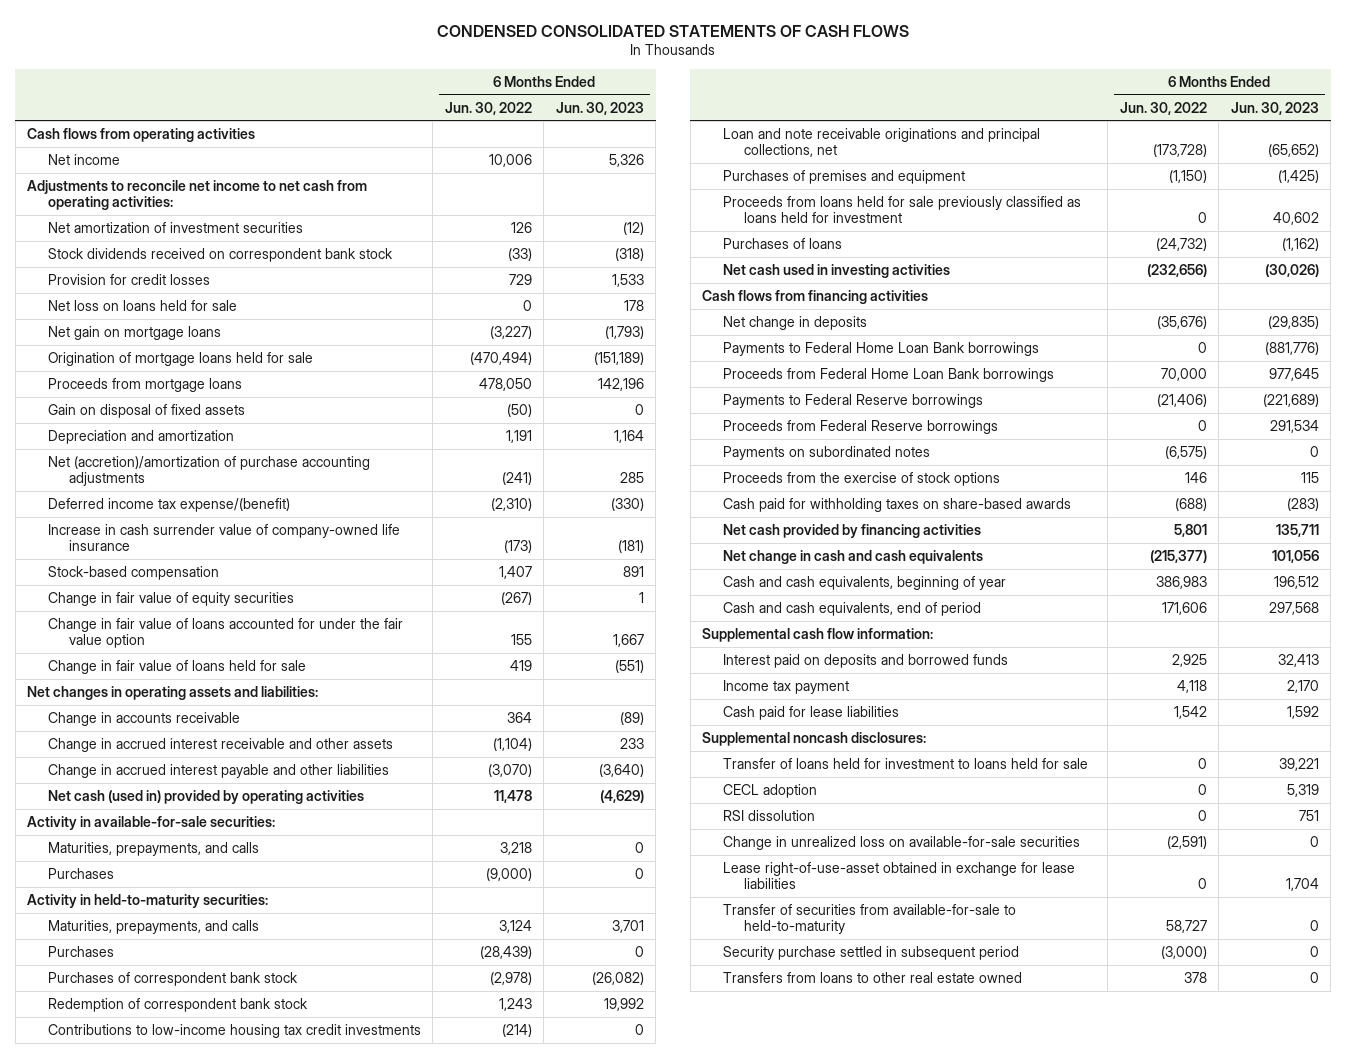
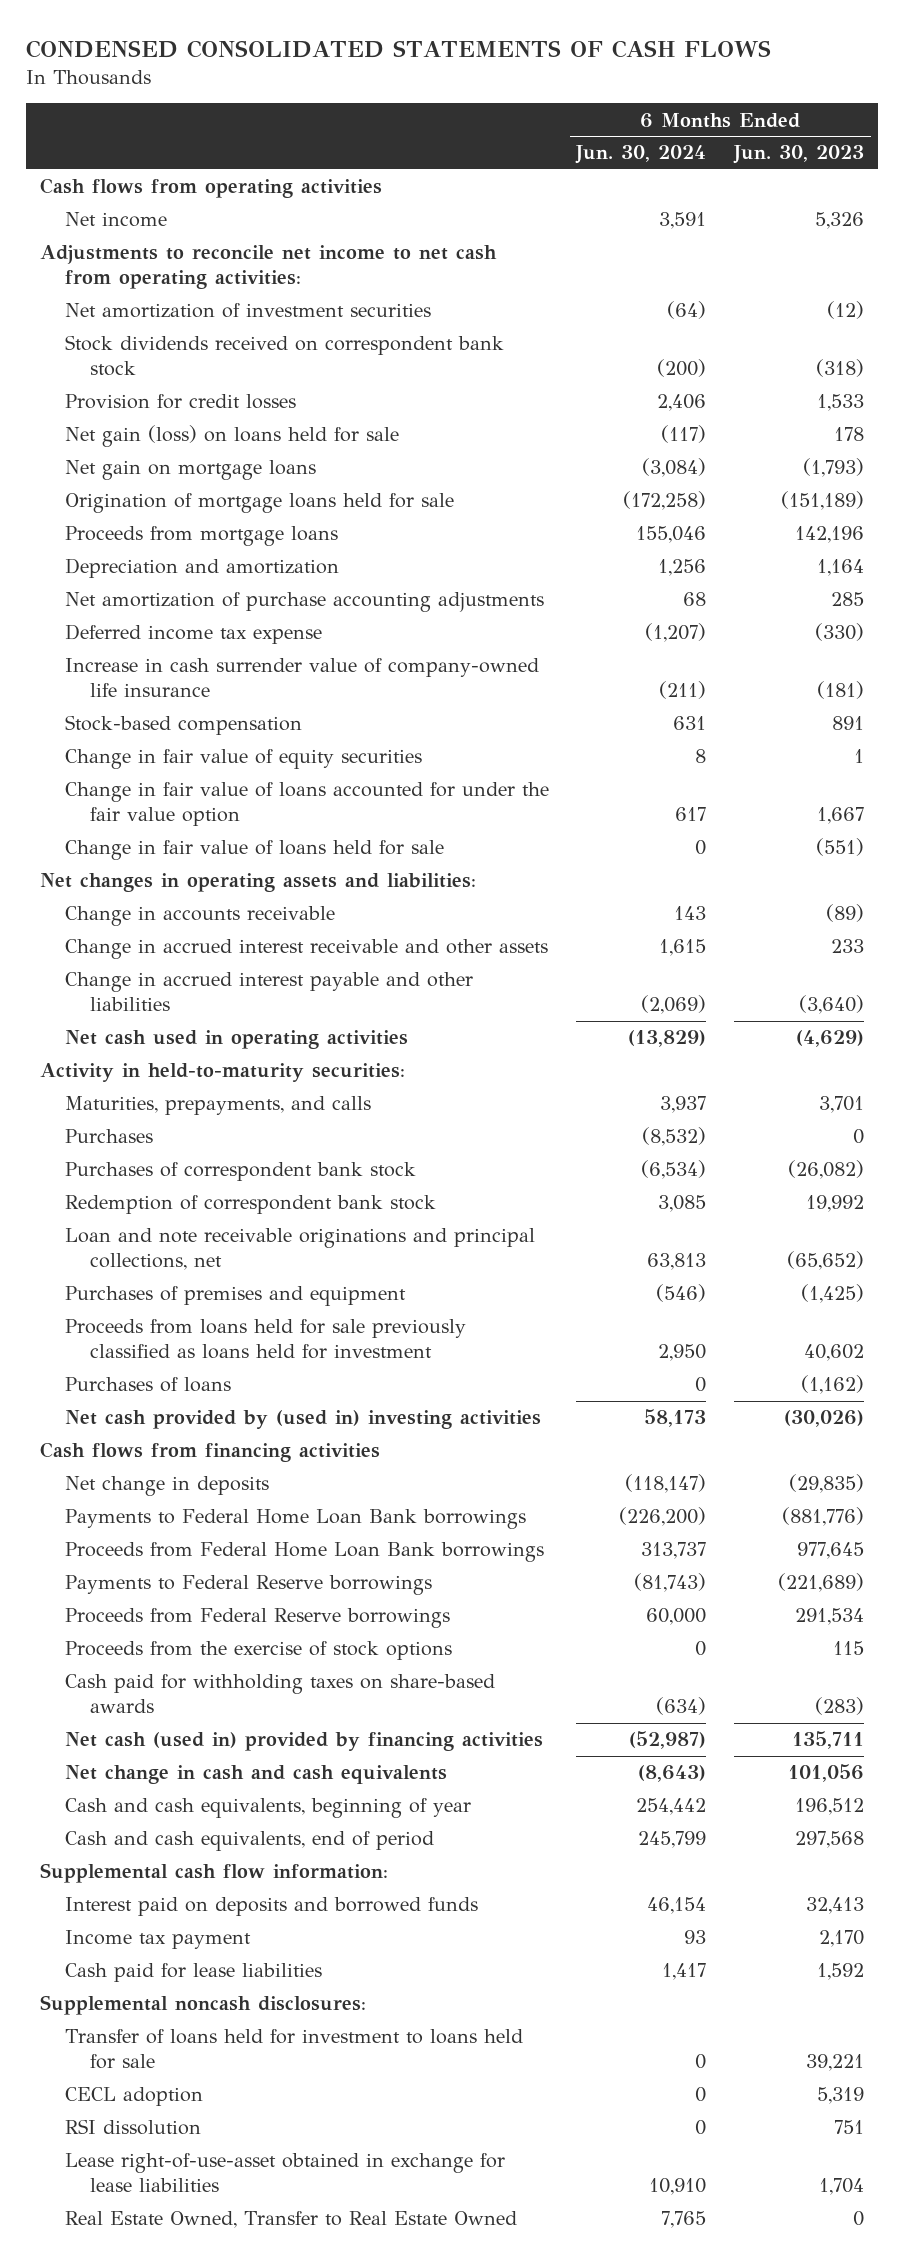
[444,101,532,115] Jun. 30, 2022 -> none
none -> [575,145,707,165] Jun. 30, 2024
[47,299,237,311] Net loss on loans held for sale -> [64,425,399,448] Net gain (loss) on loans held for sale
[47,403,245,418] Gain on disposal of fixed assets -> none
[47,455,370,487] Net (accretion)/amortization of purchase accounting adjustments -> [64,592,544,613] Net amortization of purchase accounting adjustments
[47,497,290,512] Deferred income tax expense/(benefit) -> [64,624,322,645] Deferred income tax expense
[27,815,276,830] Activity in available-for-sale securities: -> none
[47,841,259,856] Maturities, prepayments, and calls -> none
[47,867,114,879] Purchases -> none
[47,789,364,804] Net cash (used in) provided by operating activities -> [64,1030,408,1050] Net cash used in operating activities
[47,1023,421,1038] Contributions to low-income housing tax credit investments -> none
[723,263,951,278] Net cash used in investing activities -> [64,1410,541,1430] Net cash provided by (used in) investing activities
[723,445,931,460] Payments on subordinated notes -> none
[723,523,982,538] Net cash provided by financing activities -> [64,1732,543,1752] Net cash (used in) provided by financing activities
[723,835,1081,850] Change in unrealized loss on available-for-sale securities -> none
[723,903,1017,935] Transfer of securities from available-for-sale to held-to-maturity -> none
[723,945,1020,960] Security purchase settled in subsequent period -> none
[723,971,1023,983] Transfers from loans to other real estate owned -> [64,2211,517,2229] Real Estate Owned, Transfer to Real Estate Owned

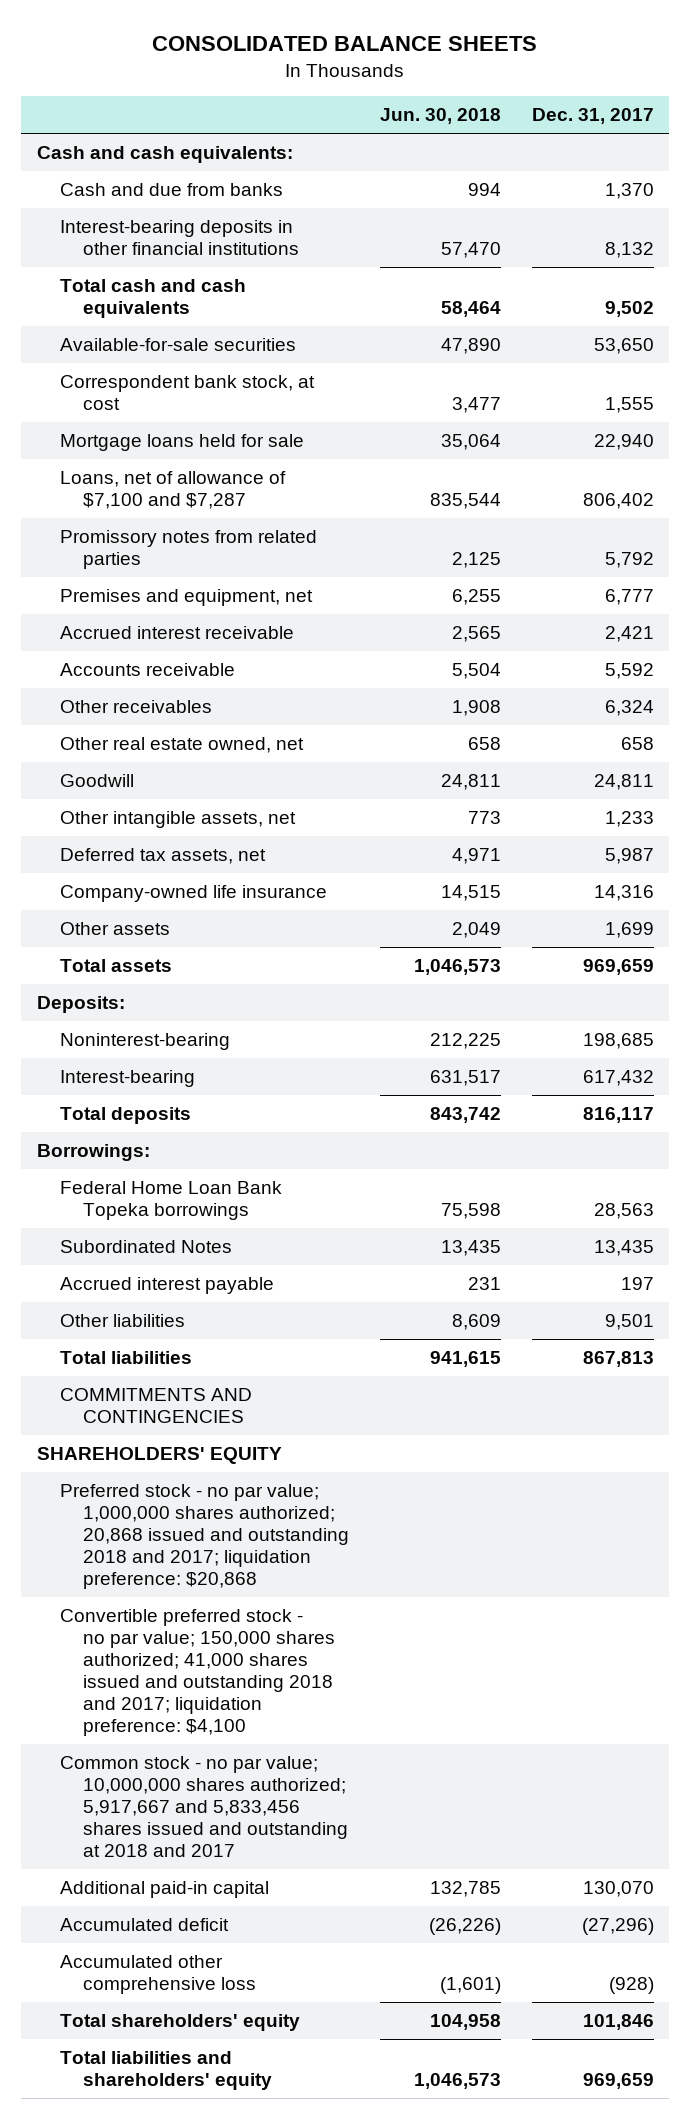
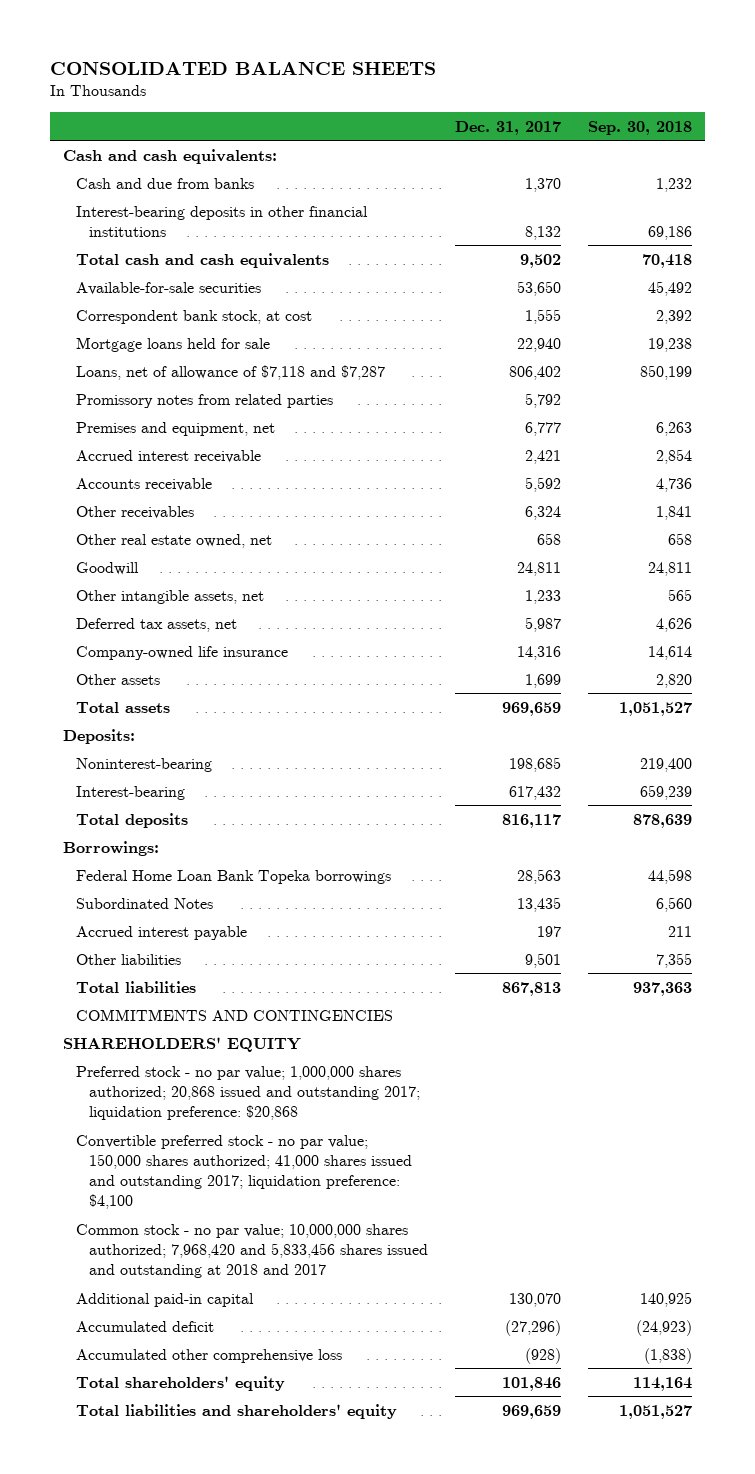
[379,108,501,125] Jun. 30, 2018 -> none
none -> [587,120,692,135] Sep. 30, 2018
[59,471,286,510] Loans, net of allowance of $7,100 and $7,287 -> [76,364,386,380] Loans, net of allowance of $7,118 and $7,287
[59,1484,349,1590] Preferred stock - no par value; 1,000,000 shares authorized; 20,868 issued and outstanding 2018 and 2017; liquidation preference: $20,868 -> [76,1065,421,1120] Preferred stock - no par value; 1,000,000 shares authorized; 20,868 issued and outstanding 2017; liquidation preference: $20,868
[59,1609,335,1737] Convertible preferred stock - no par value; 150,000 shares authorized; 41,000 shares issued and outstanding 2018 and 2017; liquidation preference: $4,100 -> [76,1134,413,1210] Convertible preferred stock - no par value; 150,000 shares authorized; 41,000 shares issued and outstanding 2017; liquidation preference: $4,100
[59,1756,348,1858] Common stock - no par value; 10,000,000 shares authorized; 5,917,667 and 5,833,456 shares issued and outstanding at 2018 and 2017 -> [76,1223,429,1278] Common stock - no par value; 10,000,000 shares authorized; 7,968,420 and 5,833,456 shares issued and outstanding at 2018 and 2017

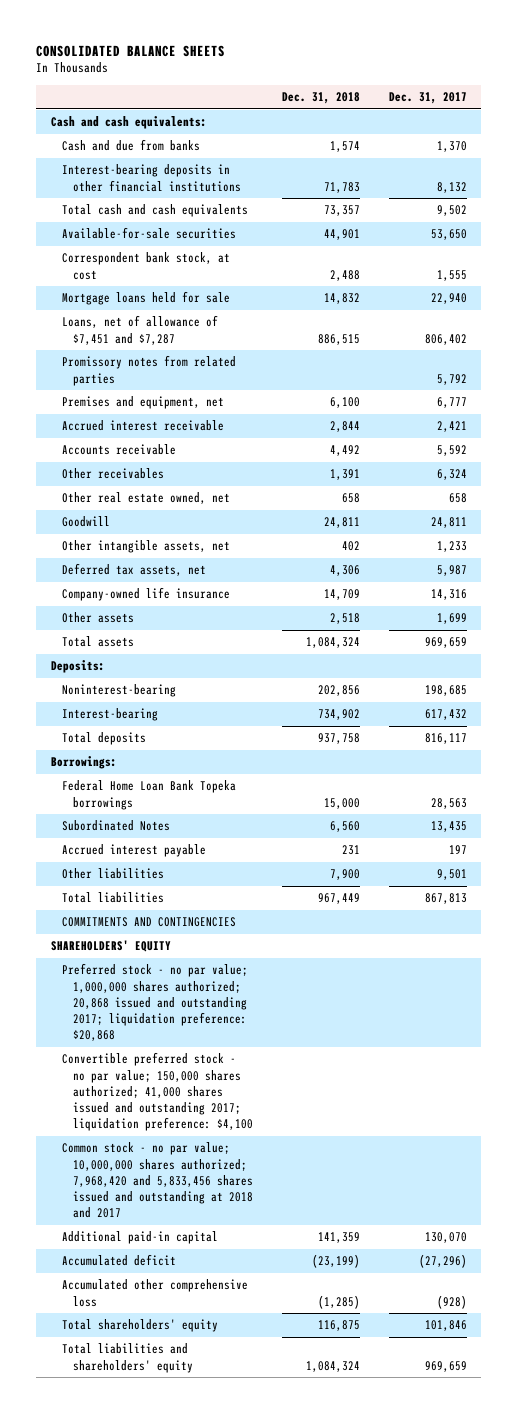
[587,120,692,135] Sep. 30, 2018 -> none
none -> [281,92,360,105] Dec. 31, 2018
[76,364,386,380] Loans, net of allowance of $7,118 and $7,287 -> [61,315,218,345] Loans, net of allowance of $7,451 and $7,287

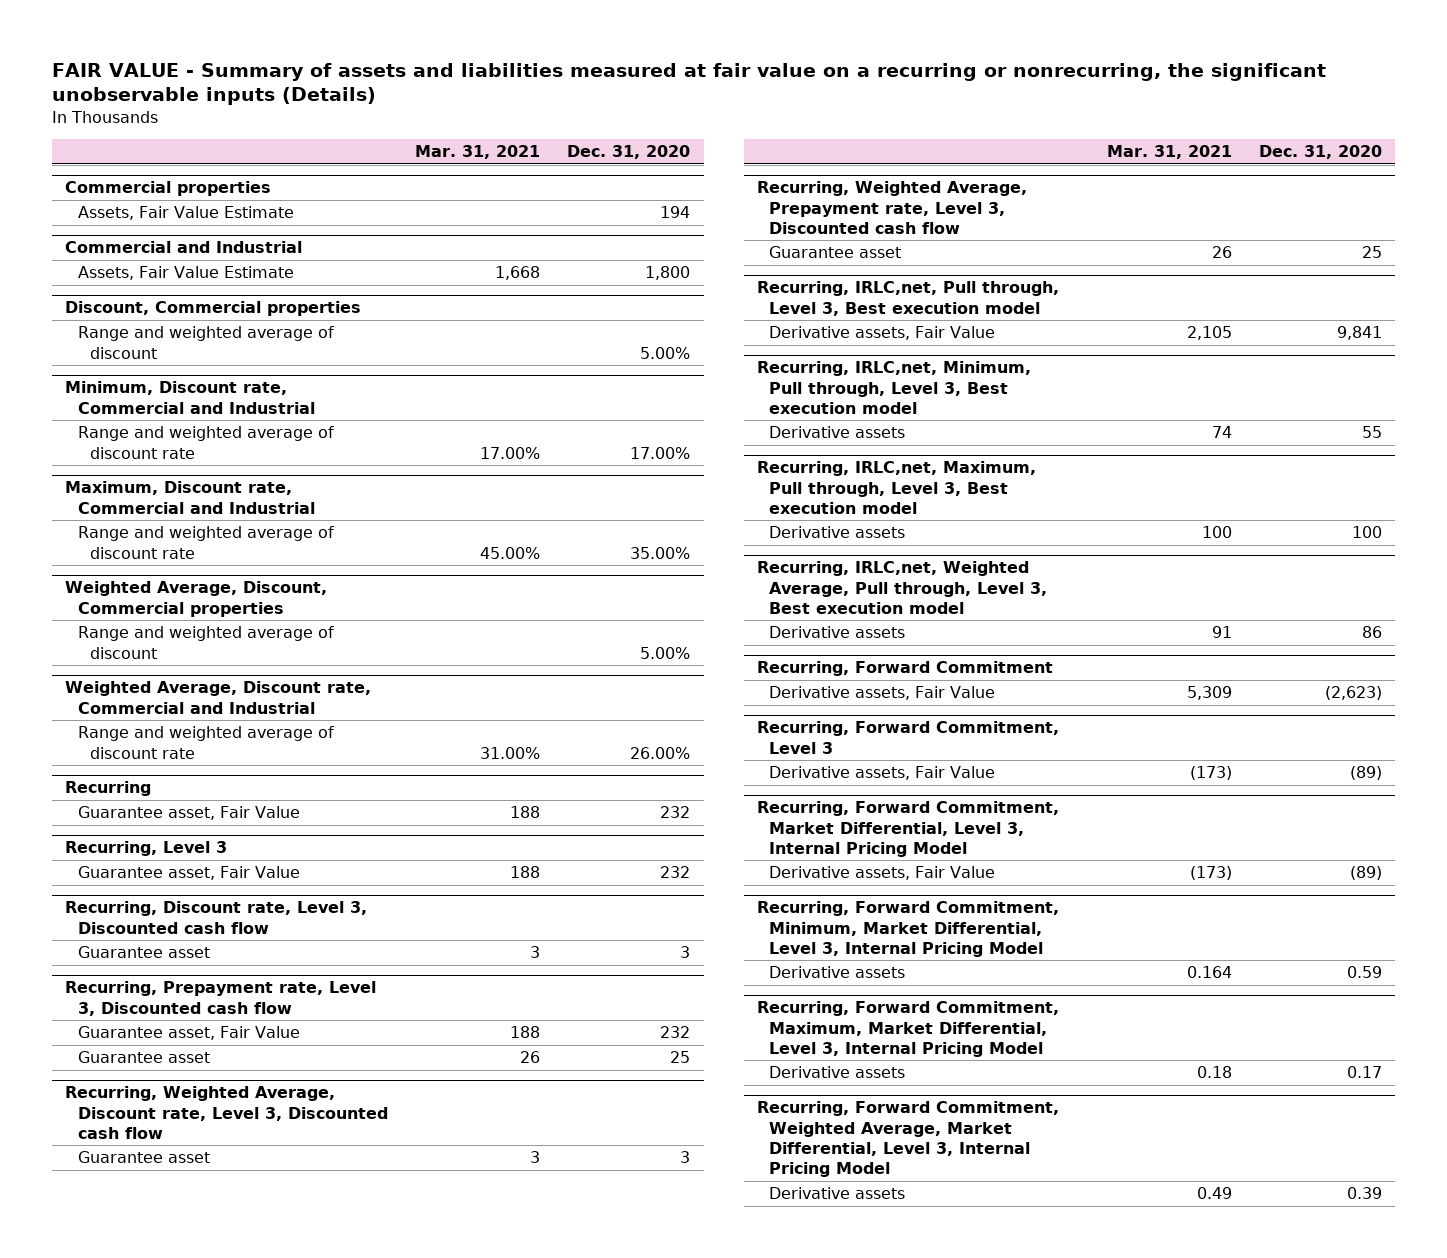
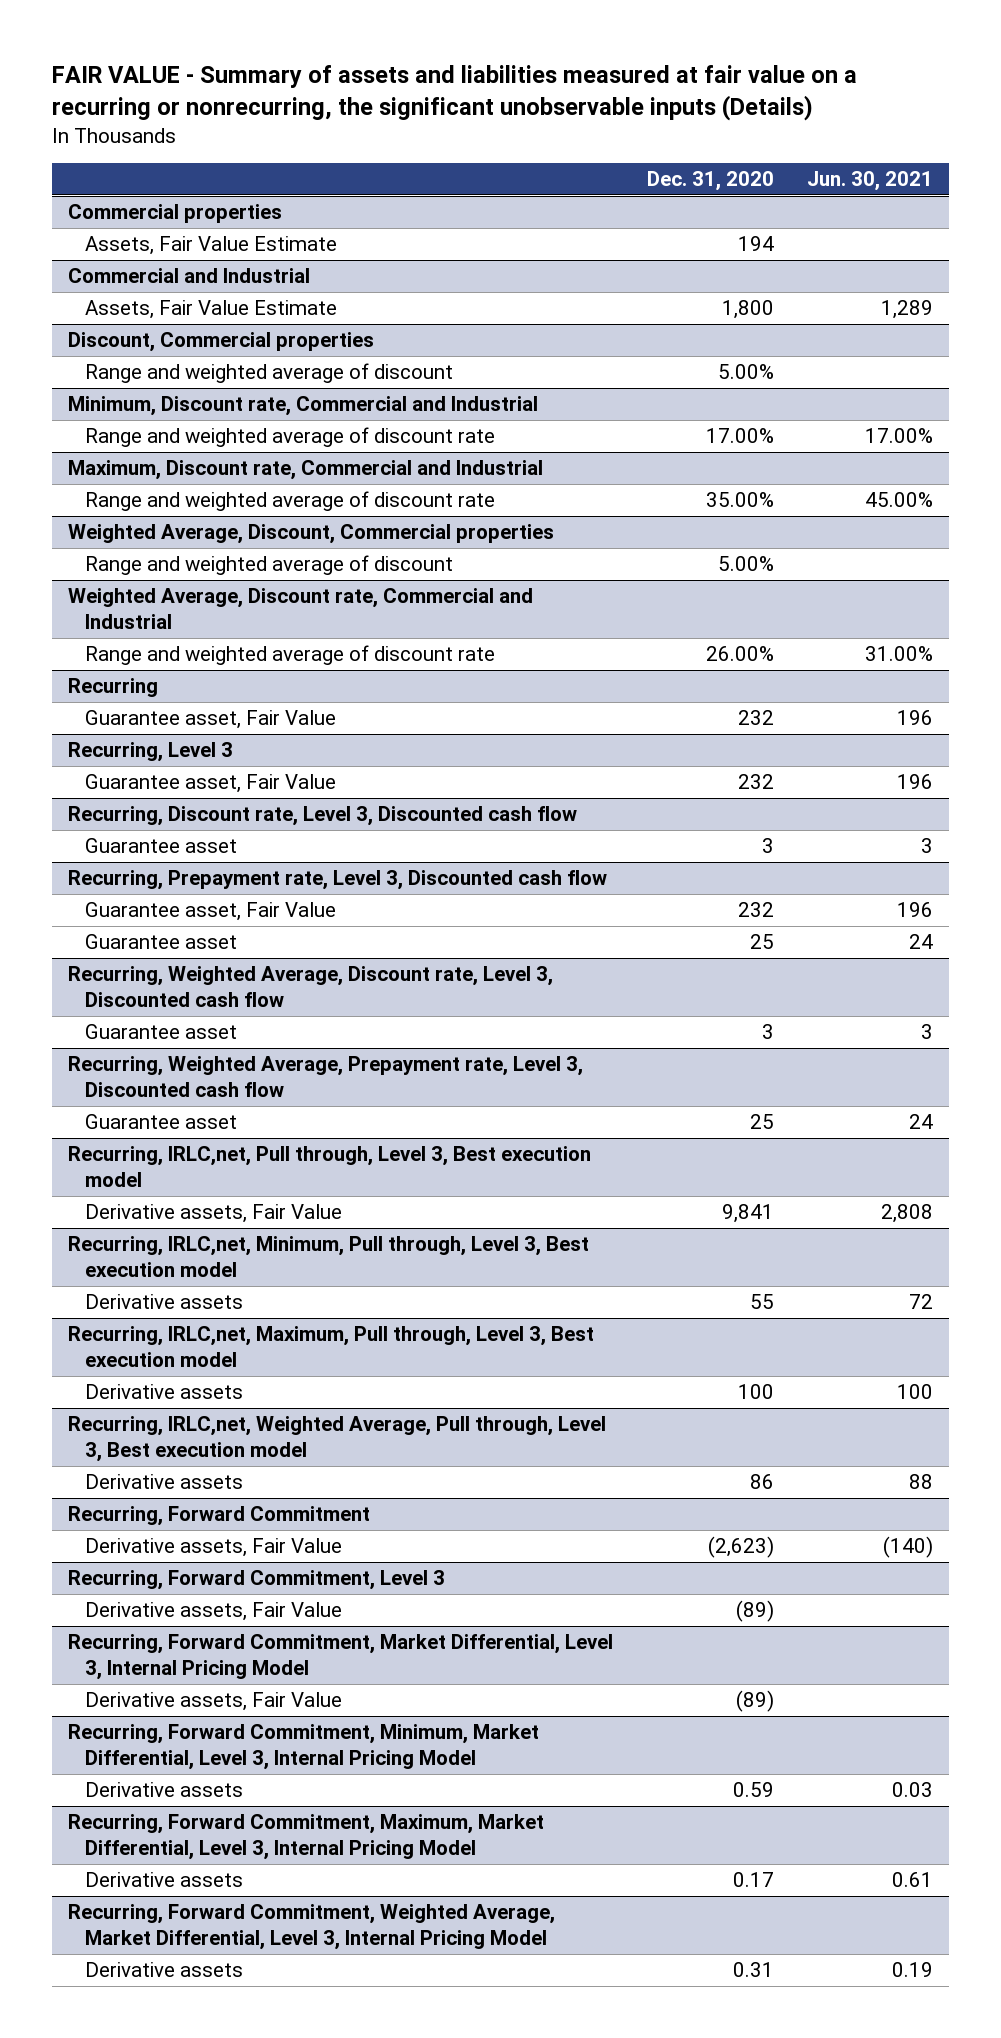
[414,145,540,160] Mar. 31, 2021 -> none
none -> [806,171,933,192] Jun. 30, 2021
[1346,1187,1382,1200] 0.39 -> [732,1962,774,1978] 0.31

